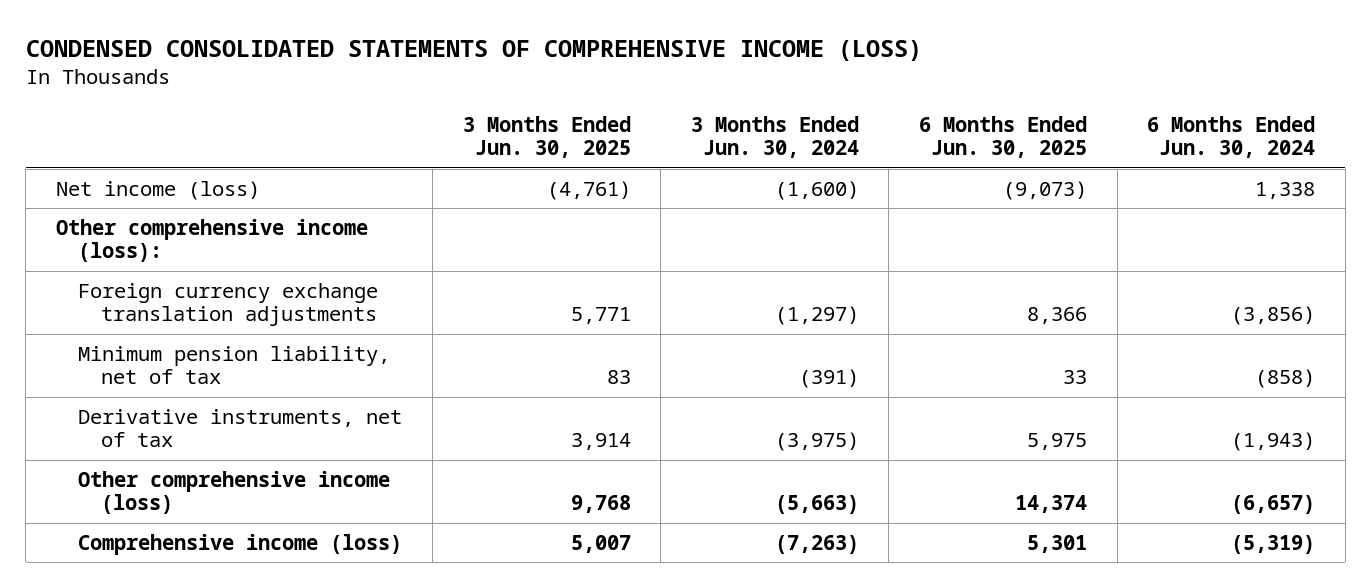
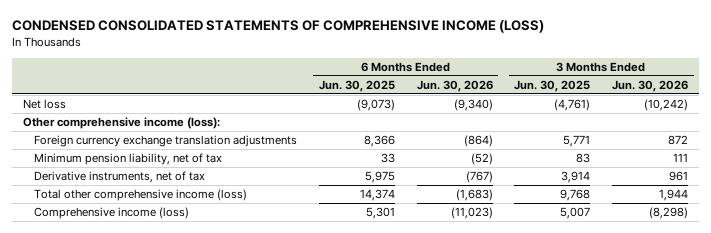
[690,115,859,159] 3 Months Ended Jun. 30, 2024 -> none
[1147,115,1316,159] 6 Months Ended Jun. 30, 2024 -> none
none -> [416,79,493,92] Jun. 30, 2026
none -> [612,79,689,92] Jun. 30, 2026
[55,181,260,201] Net income (loss) -> [23,99,67,110] Net loss
[78,471,391,515] Other comprehensive income (loss) -> [33,189,247,202] Total other comprehensive income (loss)

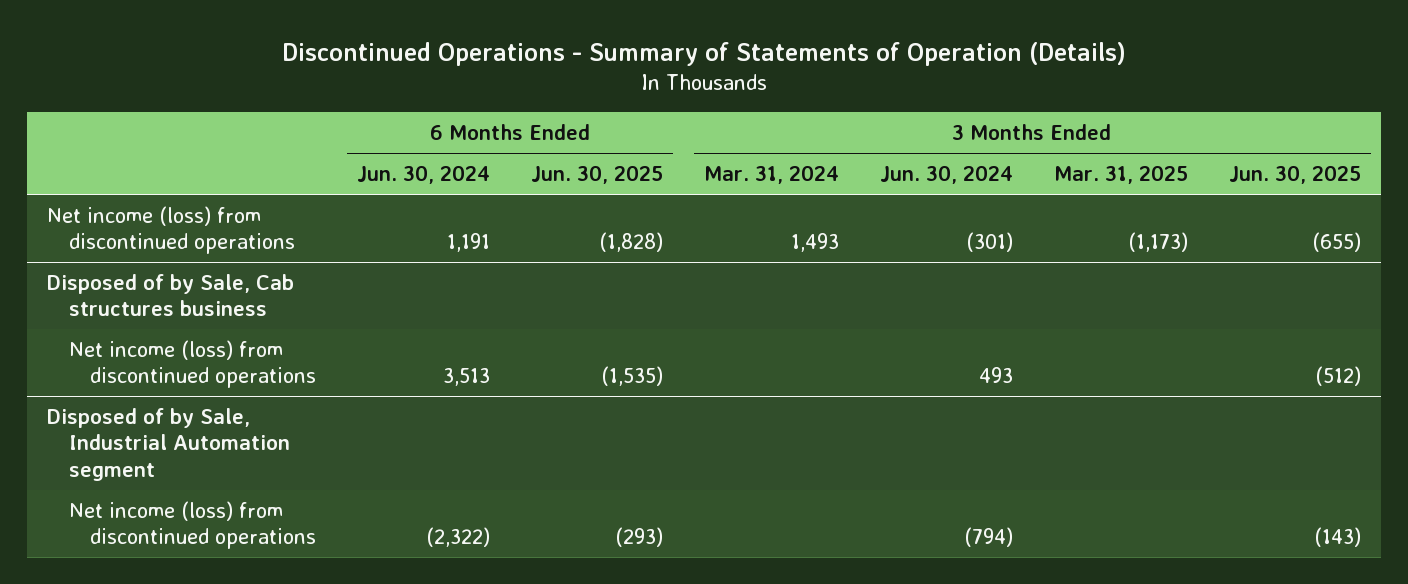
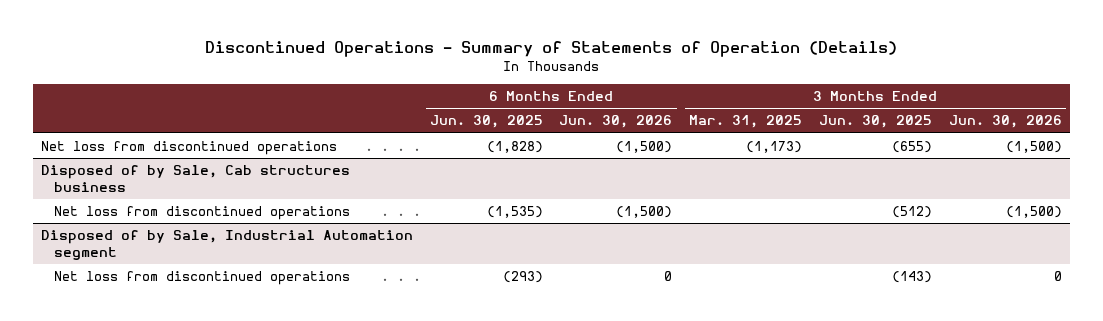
[357,165,491,185] Jun. 30, 2024 -> none
[703,165,839,185] Mar. 31, 2024 -> none
[879,165,1013,185] Jun. 30, 2024 -> none
none -> [559,115,673,129] Jun. 30, 2026
none -> [948,115,1062,129] Jun. 30, 2026
[47,205,295,255] Net income (loss) from discontinued operations -> [40,141,337,156] Net loss from discontinued operations
[68,339,317,389] Net income (loss) from discontinued operations -> [53,206,350,221] Net loss from discontinued operations
[68,500,317,550] Net income (loss) from discontinued operations -> [53,271,350,286] Net loss from discontinued operations

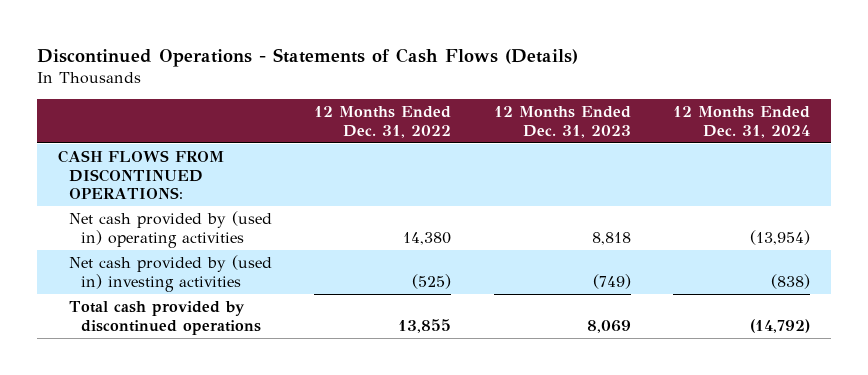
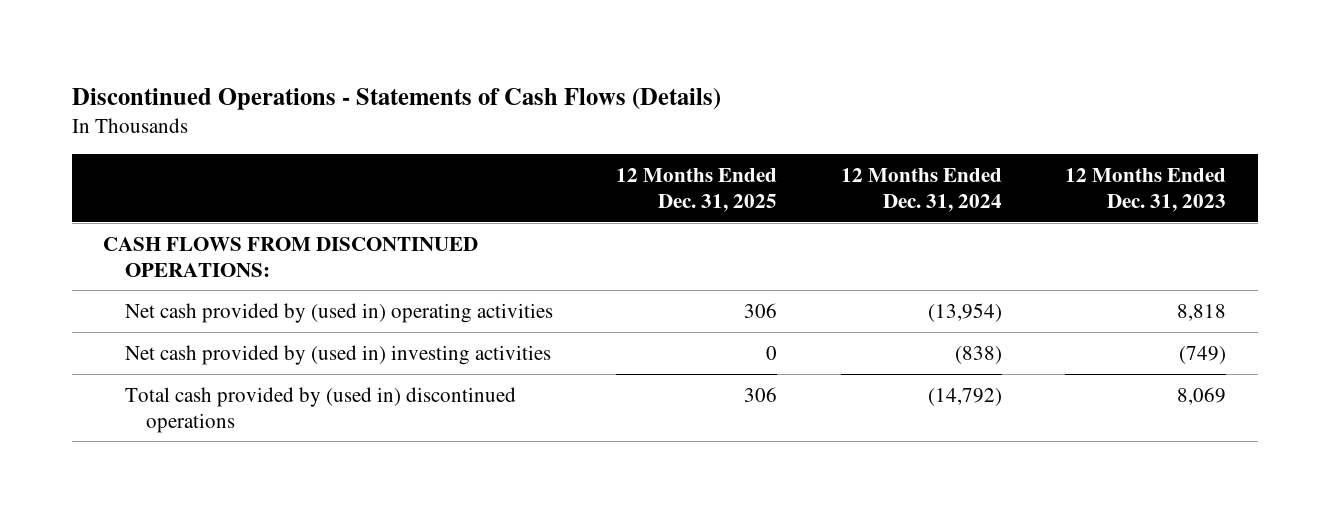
[314,106,452,138] 12 Months Ended Dec. 31, 2022 -> none
none -> [616,168,778,212] 12 Months Ended Dec. 31, 2025
[69,300,261,335] Total cash provided by discontinued operations -> [124,386,516,433] Total cash provided by (used in) discontinued operations

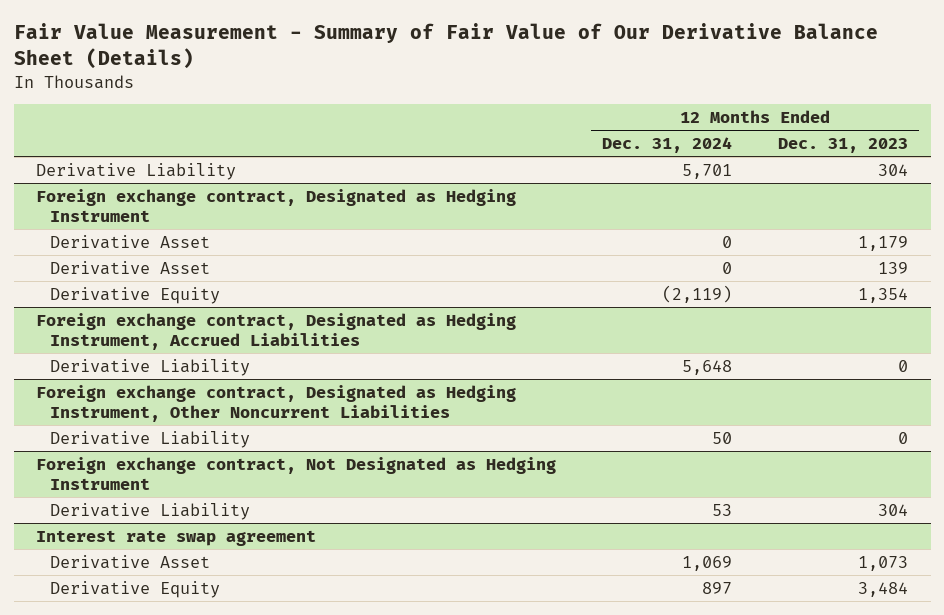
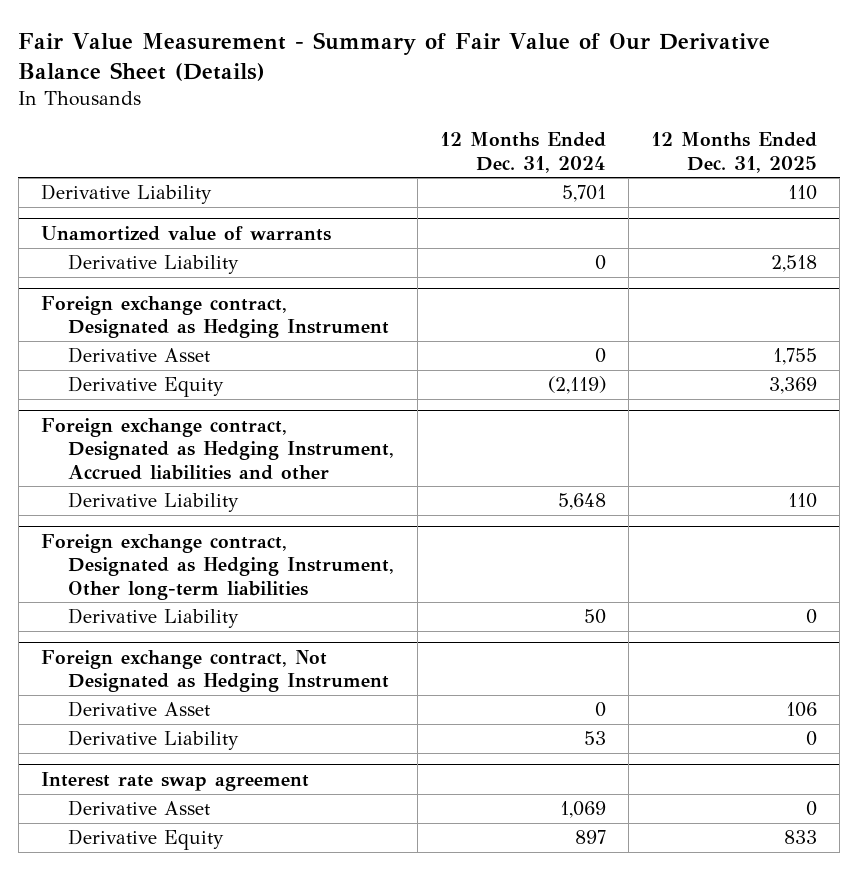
[777,137,908,153] Dec. 31, 2023 -> none
none -> [651,132,818,173] 12 Months Ended Dec. 31, 2025
none -> [41,225,332,241] Unamortized value of warrants
none -> [68,254,240,275] Derivative Liability
[50,260,211,275] Derivative Asset -> none
[36,312,517,351] Foreign exchange contract, Designated as Hedging Instrument, Accrued Liabilities -> [41,417,395,480] Foreign exchange contract, Designated as Hedging Instrument, Accrued liabilities and other
[36,384,517,423] Foreign exchange contract, Designated as Hedging Instrument, Other Noncurrent Liabilities -> [41,533,395,600] Foreign exchange contract, Designated as Hedging Instrument, Other long-term liabilities
none -> [68,701,211,718] Derivative Asset

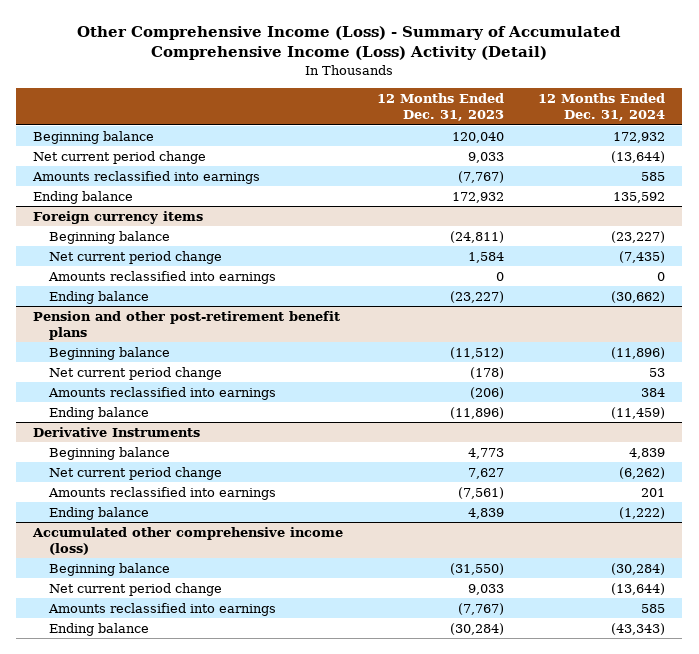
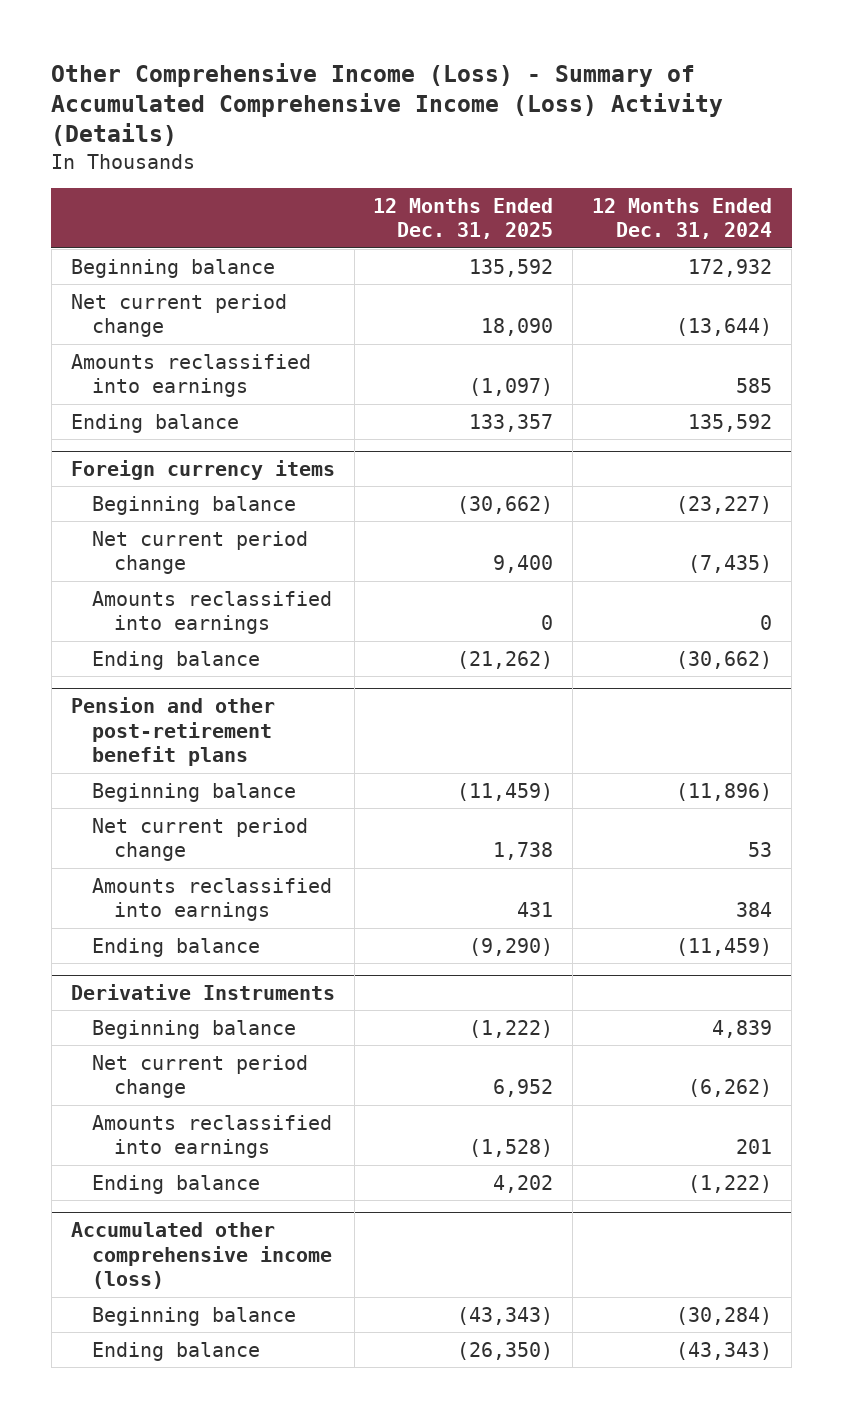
[77,25,622,61] Other Comprehensive Income (Loss) - Summary of Accumulated Comprehensive Income (Loss) Activity (Detail) -> [51,62,724,147] Other Comprehensive Income (Loss) - Summary of Accumulated Comprehensive Income (Loss) Activity (Details)
[377,93,505,122] 12 Months Ended Dec. 31, 2023 -> none
none -> [373,197,554,240] 12 Months Ended Dec. 31, 2025
[48,582,222,596] Net current period change -> none
[47,602,276,616] Amounts reclassified into earnings -> none

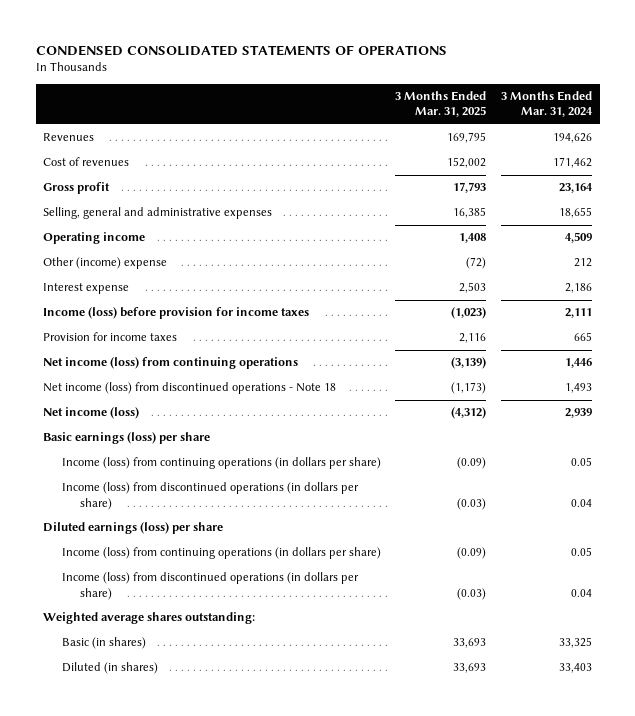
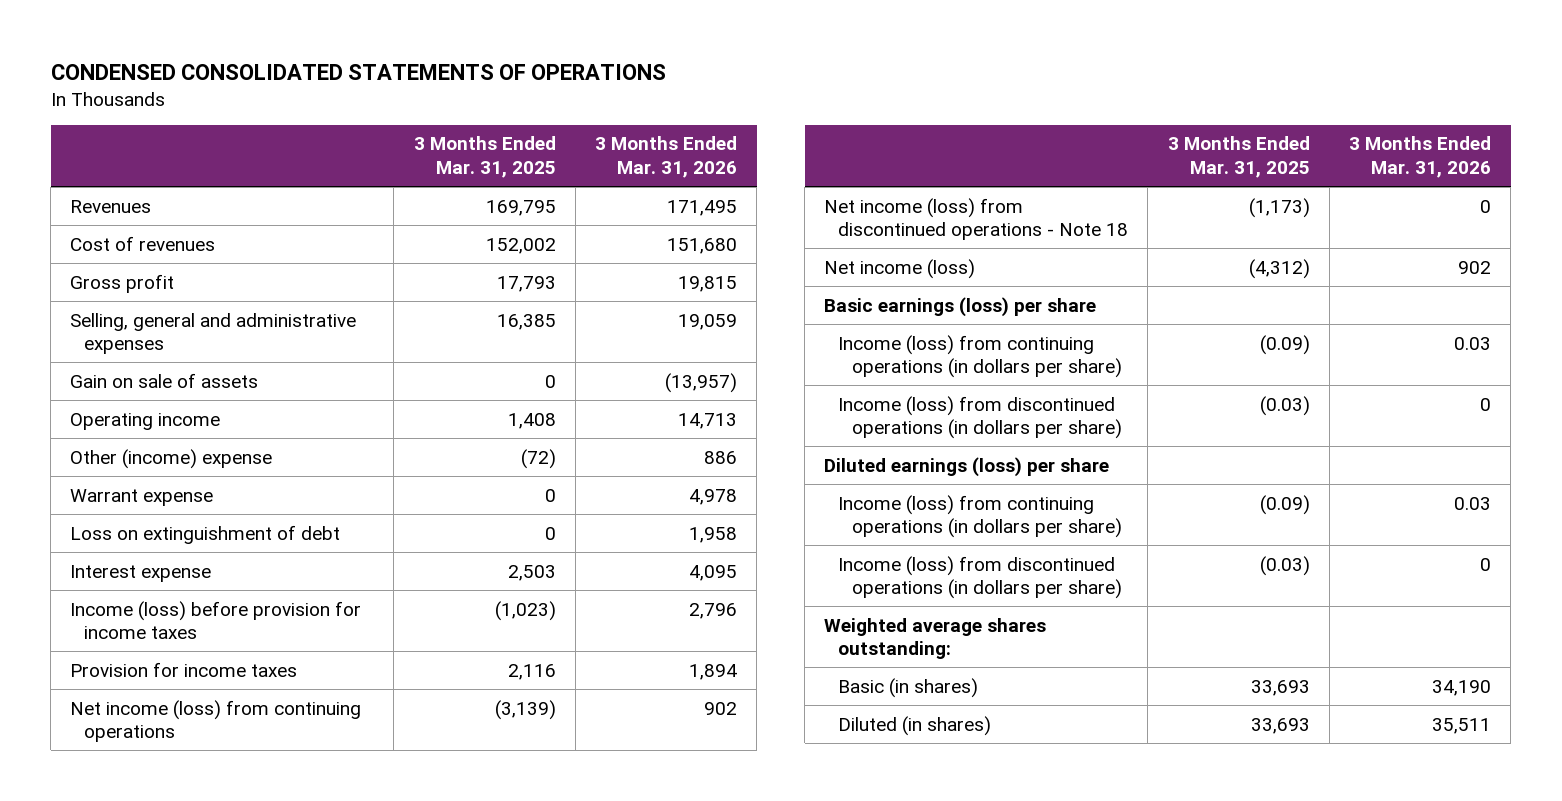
[501,91,594,118] 3 Months Ended Mar. 31, 2024 -> none
none -> [595,136,738,179] 3 Months Ended Mar. 31, 2026
none -> [70,372,259,388] Gain on sale of assets
none -> [70,488,214,506] Warrant expense
none -> [70,524,341,544] Loss on extinguishment of debt

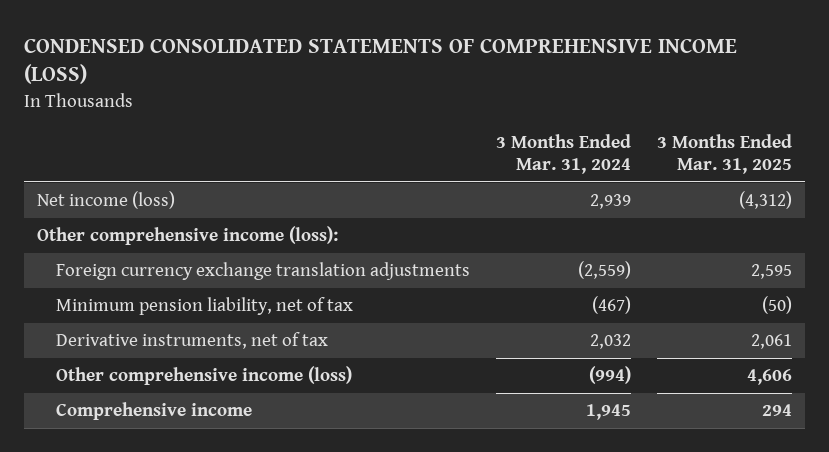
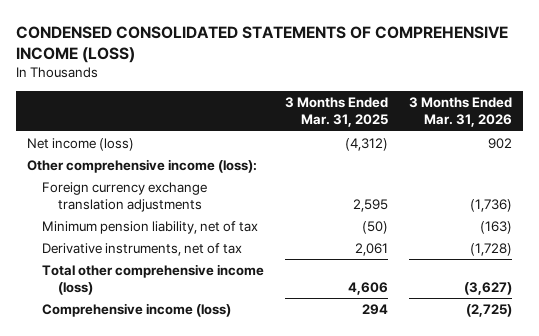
[496,134,632,175] 3 Months Ended Mar. 31, 2024 -> none
none -> [409,97,513,128] 3 Months Ended Mar. 31, 2026
[56,366,353,386] Other comprehensive income (loss) -> [42,264,265,296] Total other comprehensive income (loss)
[56,402,253,421] Comprehensive income -> [42,303,232,318] Comprehensive income (loss)

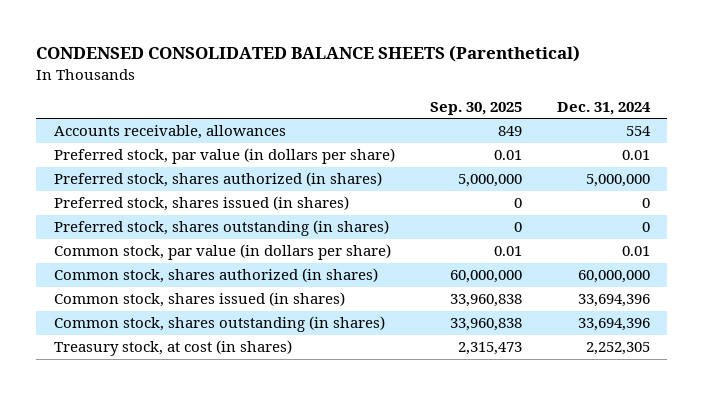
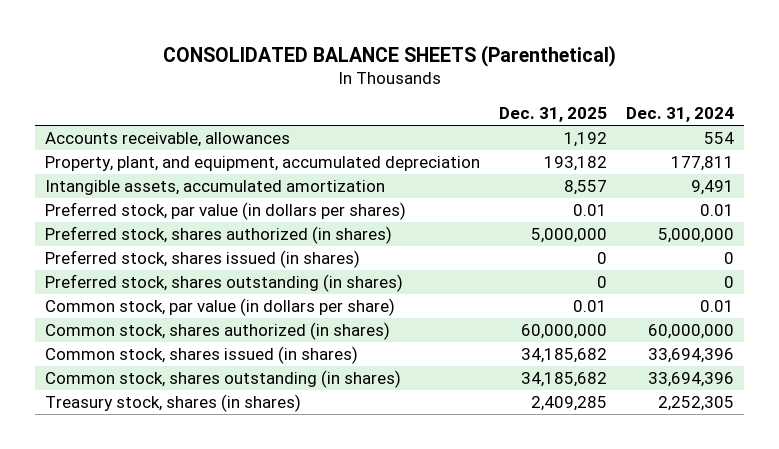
[36,45,581,63] CONDENSED CONSOLIDATED BALANCE SHEETS (Parenthetical) -> [162,44,616,67] CONSOLIDATED BALANCE SHEETS (Parenthetical)
[429,101,522,115] Sep. 30, 2025 -> none
none -> [499,107,608,123] Dec. 31, 2025
none -> [44,156,480,172] Property, plant, and equipment, accumulated depreciation
none -> [44,180,385,196] Intangible assets, accumulated amortization
[53,148,395,165] Preferred stock, par value (in dollars per share) -> [44,202,406,221] Preferred stock, par value (in dollars per shares)
[53,340,292,357] Treasury stock, at cost (in shares) -> [44,394,301,413] Treasury stock, shares (in shares)

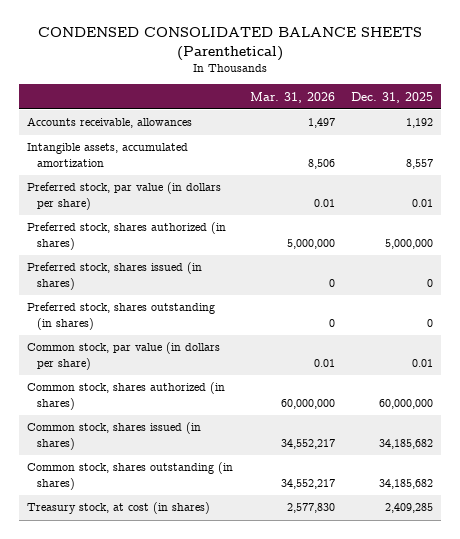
[162,44,616,67] CONSOLIDATED BALANCE SHEETS (Parenthetical) -> [38,27,423,62] CONDENSED CONSOLIDATED BALANCE SHEETS (Parenthetical)
[626,107,735,123] Dec. 31, 2024 -> none
none -> [249,91,335,103] Mar. 31, 2026
[44,156,480,172] Property, plant, and equipment, accumulated depreciation -> none
[44,202,406,221] Preferred stock, par value (in dollars per shares) -> [27,182,222,211] Preferred stock, par value (in dollars per share)
[44,394,301,413] Treasury stock, shares (in shares) -> [27,502,211,515] Treasury stock, at cost (in shares)

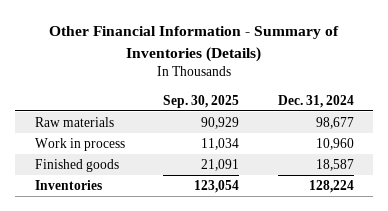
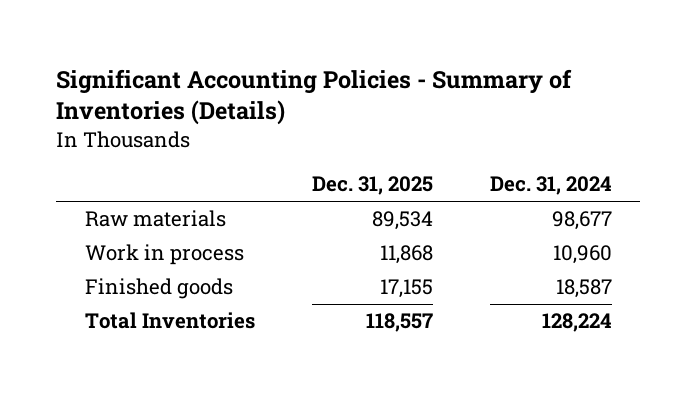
[49,26,340,62] Other Financial Information - Summary of Inventories (Details) -> [56,68,573,126] Significant Accounting Policies - Summary of Inventories (Details)
[163,94,240,108] Sep. 30, 2025 -> none
none -> [311,176,433,196] Dec. 31, 2025
[34,179,102,190] Inventories -> [84,312,255,330] Total Inventories

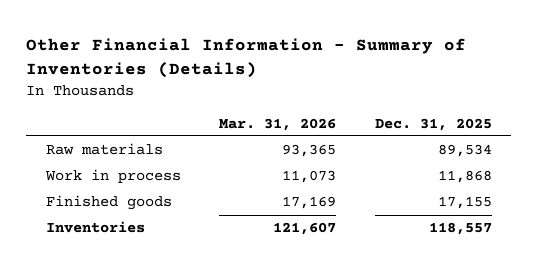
[56,68,573,126] Significant Accounting Policies - Summary of Inventories (Details) -> [26,38,467,79] Other Financial Information - Summary of Inventories (Details)
[489,176,612,196] Dec. 31, 2024 -> none
none -> [219,117,337,131] Mar. 31, 2026
[84,312,255,330] Total Inventories -> [45,221,145,234] Inventories

